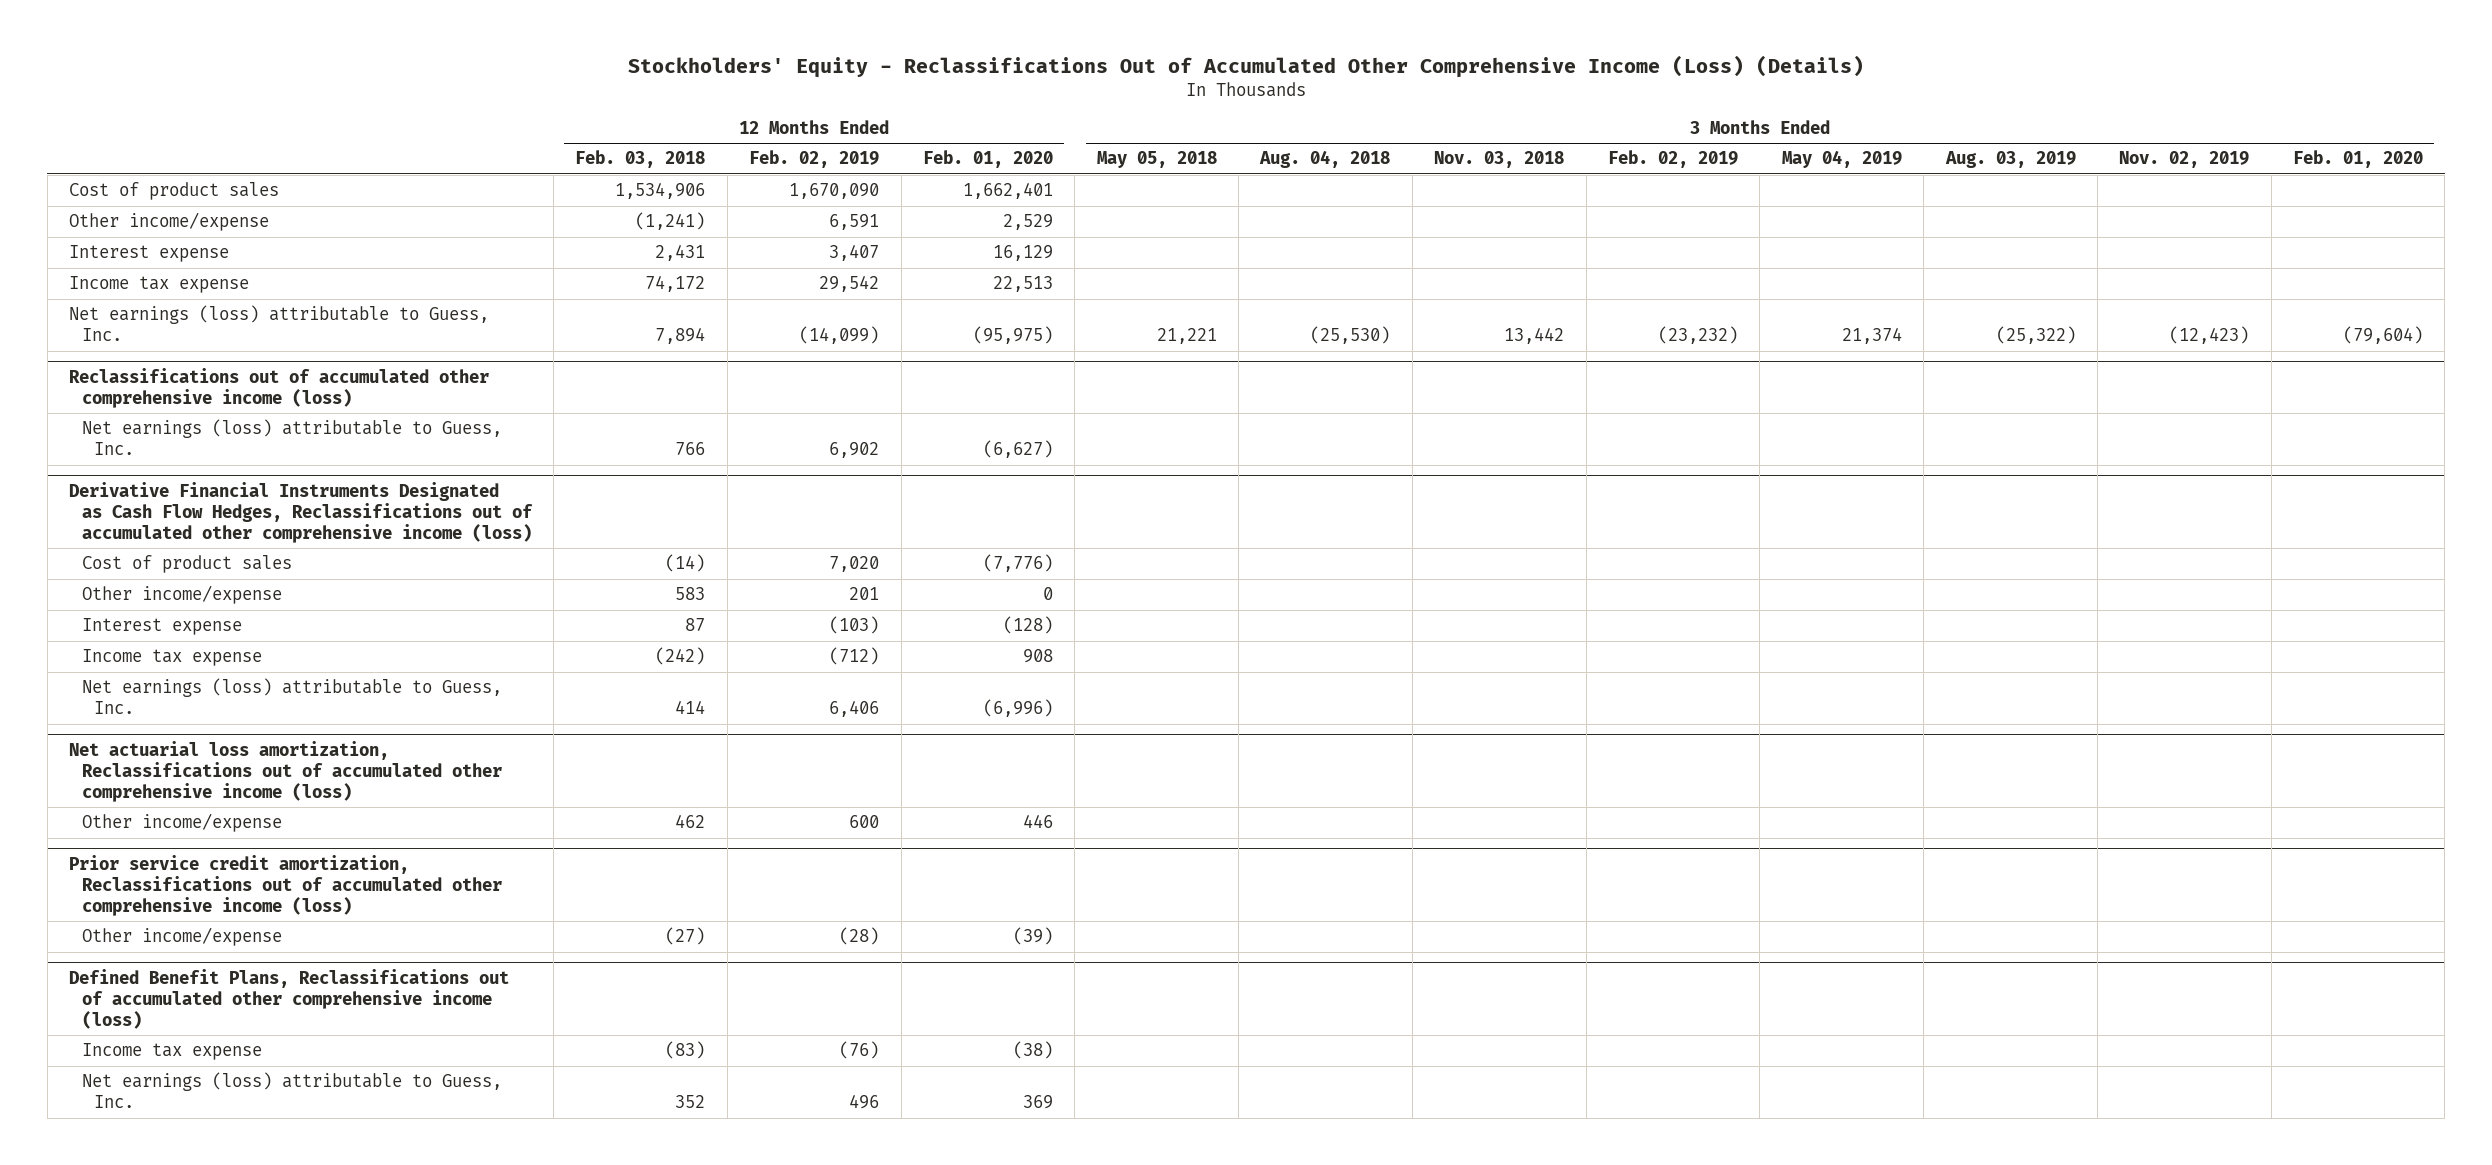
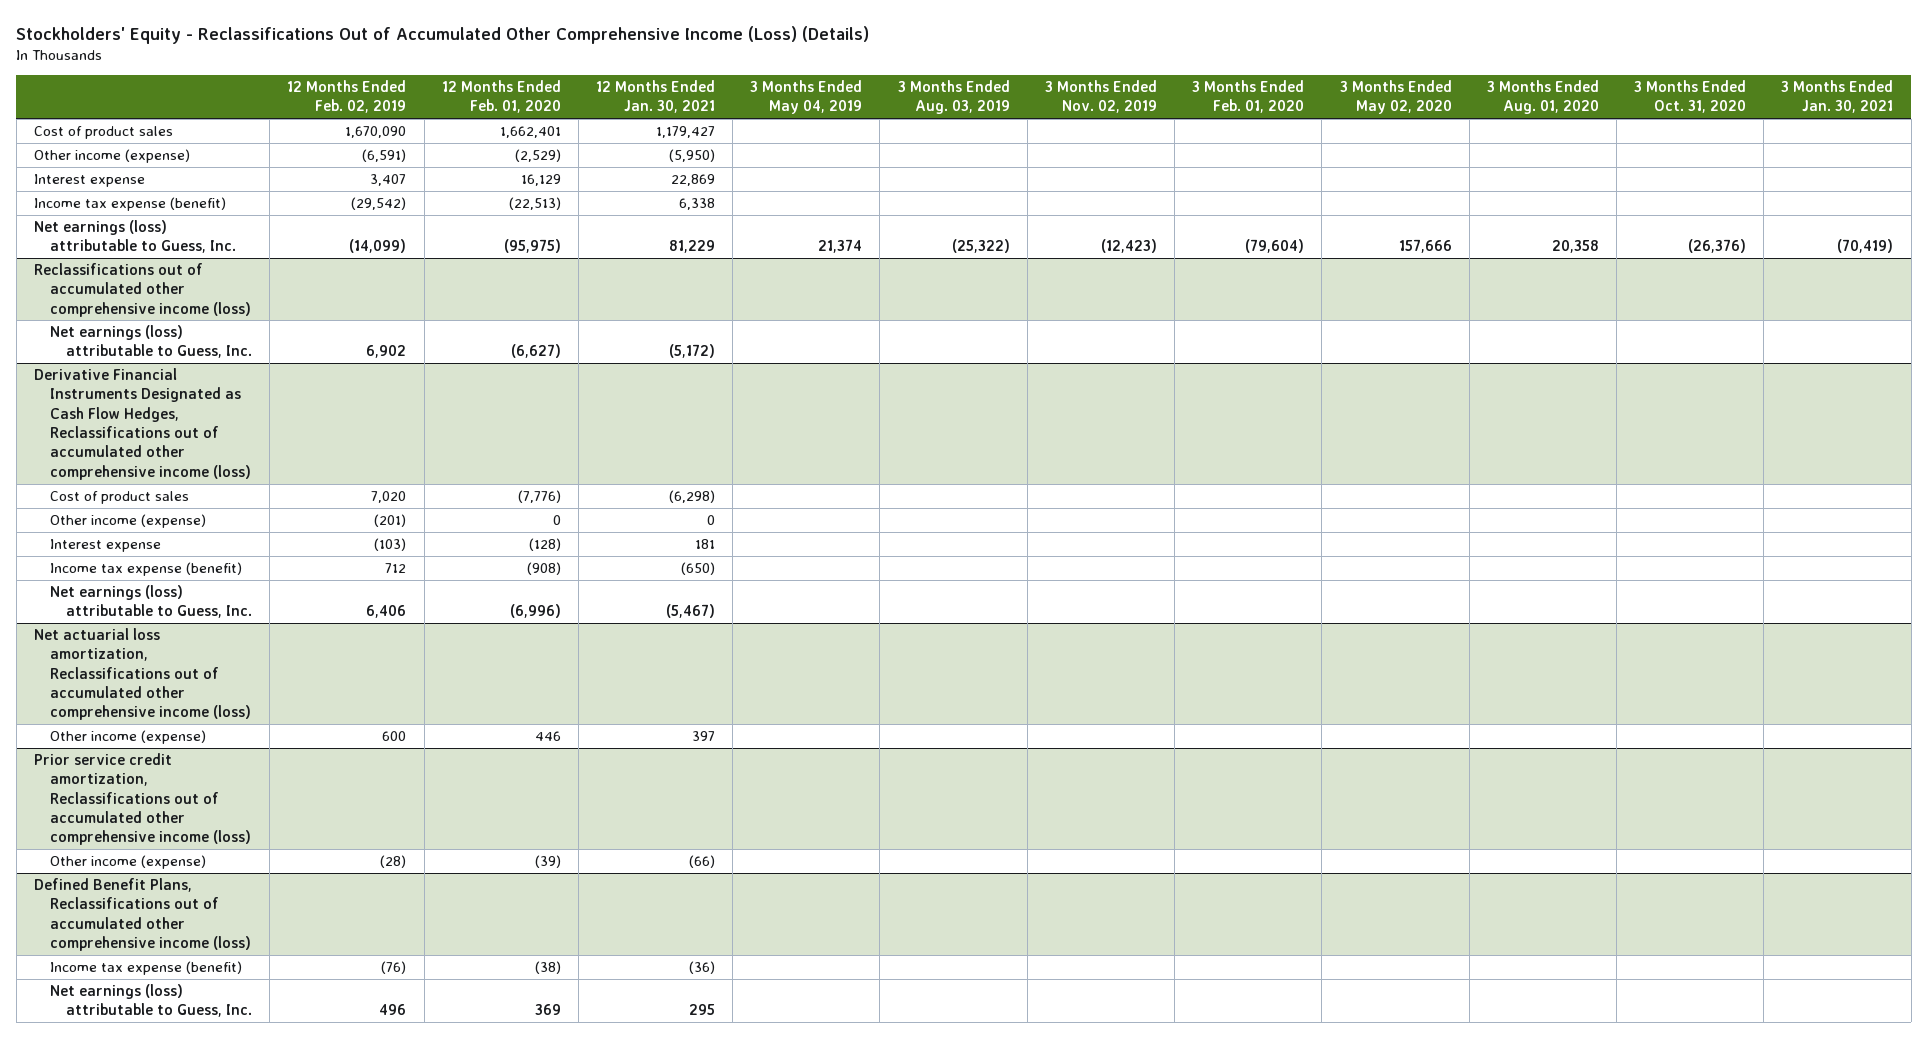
[575,150,706,169] Feb. 03, 2018 -> none
[1096,151,1217,169] May 05, 2018 -> none
[1259,150,1391,169] Aug. 04, 2018 -> none
[1434,151,1565,169] Nov. 03, 2018 -> none
[1608,150,1739,169] Feb. 02, 2019 -> none
none -> [596,79,716,114] 12 Months Ended Jan. 30, 2021
none -> [1339,79,1452,115] 3 Months Ended May 02, 2020
none -> [1486,79,1599,115] 3 Months Ended Aug. 01, 2020
none -> [1634,79,1747,114] 3 Months Ended Oct. 31, 2020
none -> [1781,79,1894,114] 3 Months Ended Jan. 30, 2021
[69,212,270,232] Other income/expense -> [33,148,190,163] Other income (expense)
[829,214,880,231] 6,591 -> [362,148,407,162] (6,591)
[1002,214,1053,231] 2,529 -> [514,148,561,162] (2,529)
[69,276,250,294] Income tax expense -> [33,196,226,211] Income tax expense (benefit)
[819,275,880,293] 29,542 -> [351,196,407,210] (29,542)
[992,276,1053,293] 22,513 -> [508,196,561,210] (22,513)
[81,585,282,605] Other income/expense -> [50,513,207,528] Other income (expense)
[849,587,880,601] 201 -> [374,513,407,527] (201)
[81,649,262,667] Income tax expense -> [50,561,243,576] Income tax expense (benefit)
[829,647,880,666] (712) -> [385,562,407,573] 712
[1022,649,1053,664] 908 -> [526,561,561,575] (908)
[81,813,282,833] Other income/expense -> [50,729,207,744] Other income (expense)
[81,927,282,947] Other income/expense -> [50,854,207,869] Other income (expense)
[81,1043,262,1061] Income tax expense -> [50,960,243,975] Income tax expense (benefit)

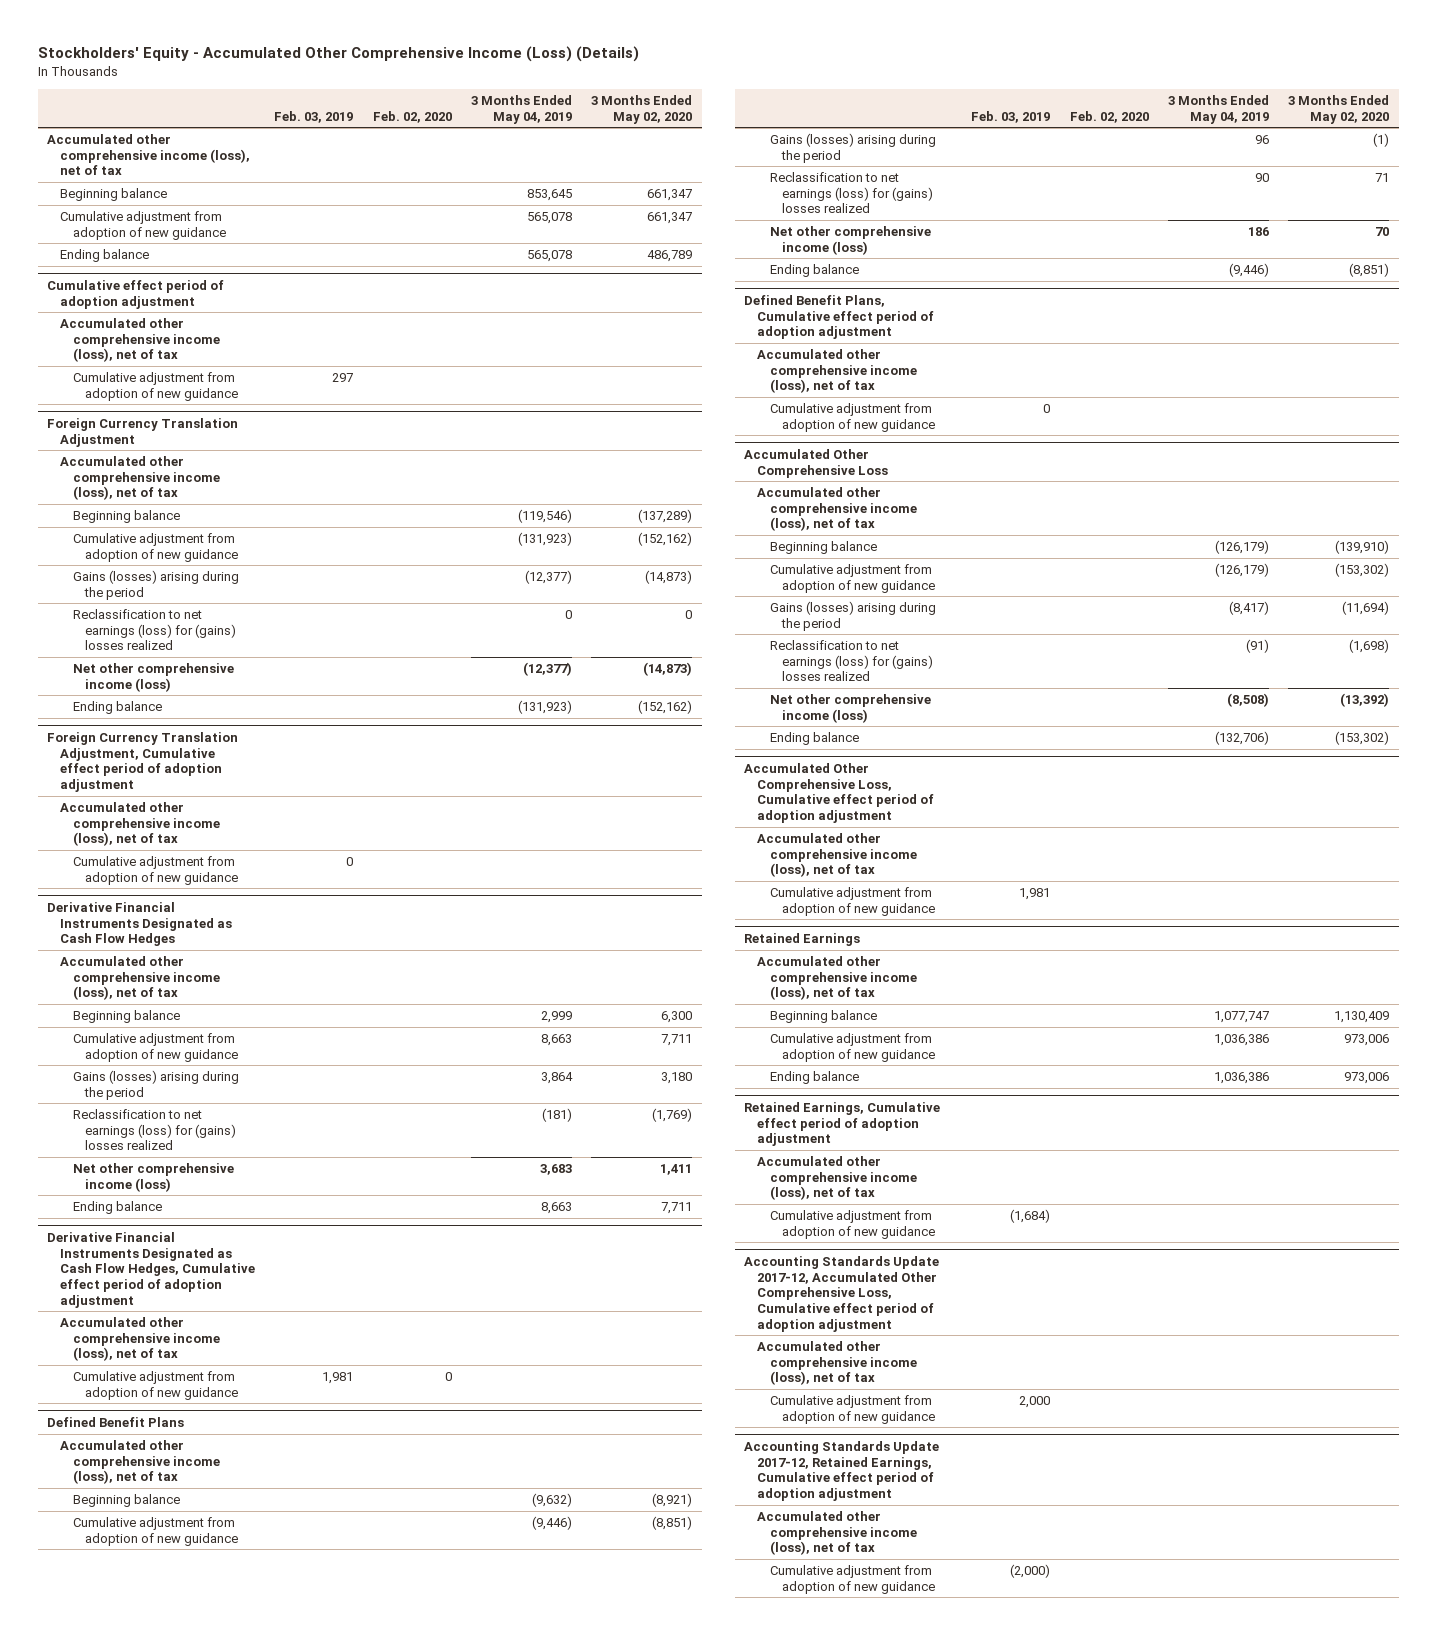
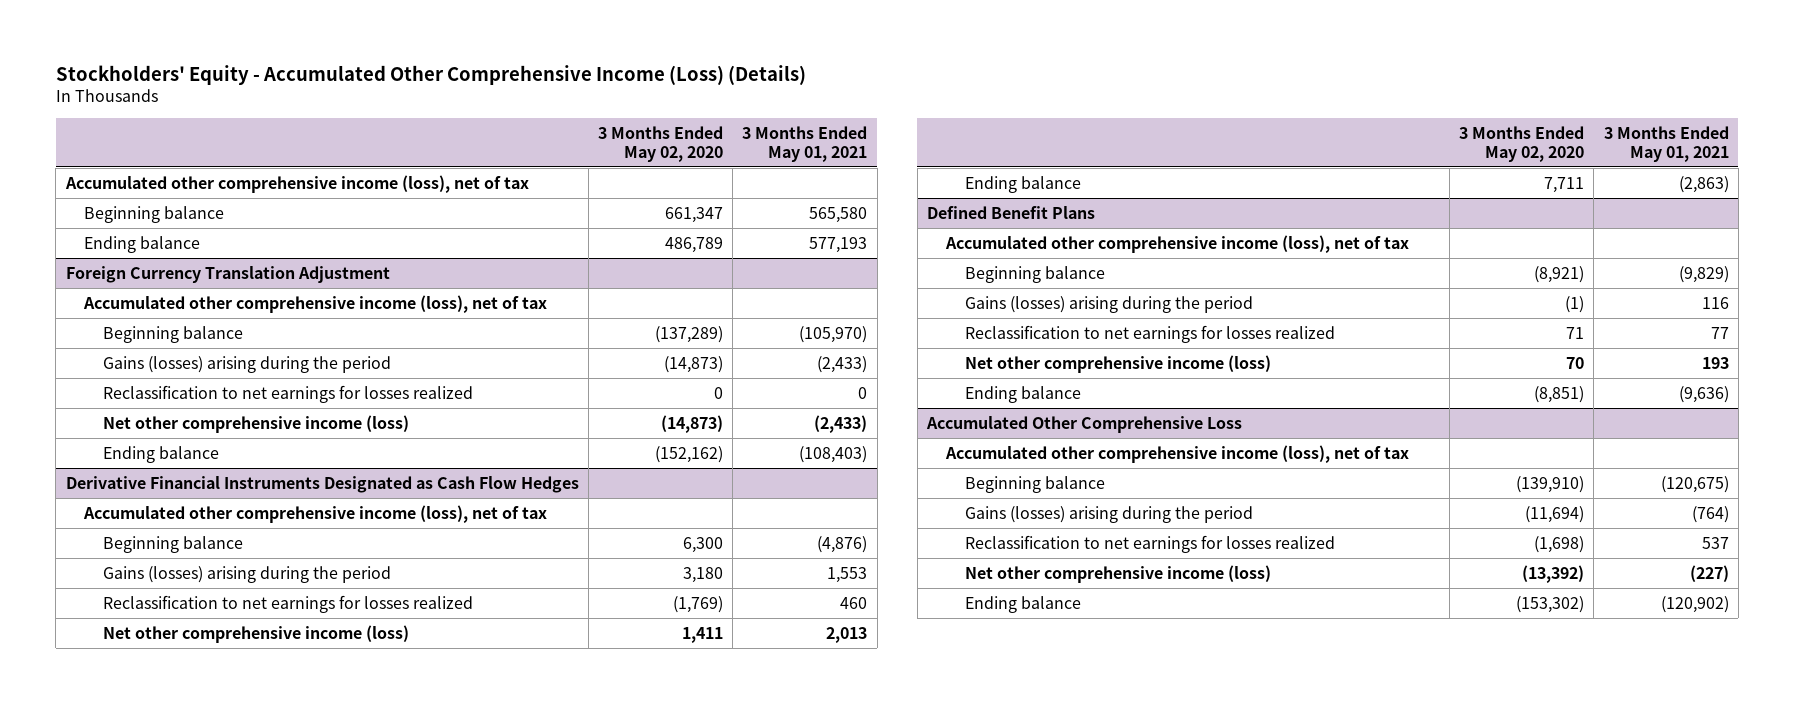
[274,110,354,123] Feb. 03, 2019 -> none
[372,110,452,123] Feb. 02, 2020 -> none
[470,94,572,124] 3 Months Ended May 04, 2019 -> none
none -> [742,126,868,162] 3 Months Ended May 01, 2021
[59,211,226,240] Cumulative adjustment from adoption of new guidance -> none
[47,279,225,309] Cumulative effect period of adoption adjustment -> none
[59,318,220,363] Accumulated other comprehensive income (loss), net of tax -> none
[72,372,239,401] Cumulative adjustment from adoption of new guidance -> none
[72,533,239,562] Cumulative adjustment from adoption of new guidance -> none
[72,609,237,651] Reclassification to net earnings (loss) for (gains) losses realized -> [103,384,474,403] Reclassification to net earnings for losses realized
[47,731,239,792] Foreign Currency Translation Adjustment, Cumulative effect period of adoption adjustment -> none
[59,802,220,847] Accumulated other comprehensive income (loss), net of tax -> none
[72,856,239,885] Cumulative adjustment from adoption of new guidance -> none
[72,1033,239,1062] Cumulative adjustment from adoption of new guidance -> none
[72,1109,237,1151] Reclassification to net earnings (loss) for (gains) losses realized -> [103,594,474,613] Reclassification to net earnings for losses realized
[47,1231,255,1308] Derivative Financial Instruments Designated as Cash Flow Hedges, Cumulative effect period of adoption adjustment -> none
[59,1317,220,1362] Accumulated other comprehensive income (loss), net of tax -> none
[72,1371,239,1400] Cumulative adjustment from adoption of new guidance -> none
[72,1517,239,1546] Cumulative adjustment from adoption of new guidance -> none
[769,172,934,214] Reclassification to net earnings (loss) for (gains) losses realized -> [964,324,1335,343] Reclassification to net earnings for losses realized
[744,294,935,340] Defined Benefit Plans, Cumulative effect period of adoption adjustment -> none
[757,349,917,394] Accumulated other comprehensive income (loss), net of tax -> none
[769,403,936,432] Cumulative adjustment from adoption of new guidance -> none
[769,564,936,593] Cumulative adjustment from adoption of new guidance -> none
[769,640,934,682] Reclassification to net earnings (loss) for (gains) losses realized -> [964,534,1335,553] Reclassification to net earnings for losses realized
[744,762,935,823] Accumulated Other Comprehensive Loss, Cumulative effect period of adoption adjustment -> none
[757,833,917,878] Accumulated other comprehensive income (loss), net of tax -> none
[769,887,936,916] Cumulative adjustment from adoption of new guidance -> none
[744,932,861,946] Retained Earnings -> none
[757,956,917,1001] Accumulated other comprehensive income (loss), net of tax -> none
[769,1010,877,1024] Beginning balance -> none
[769,1033,936,1062] Cumulative adjustment from adoption of new guidance -> none
[769,1071,859,1085] Ending balance -> none
[744,1101,941,1147] Retained Earnings, Cumulative effect period of adoption adjustment -> none
[757,1156,917,1201] Accumulated other comprehensive income (loss), net of tax -> none
[769,1210,936,1239] Cumulative adjustment from adoption of new guidance -> none
[744,1255,940,1332] Accounting Standards Update 2017-12, Accumulated Other Comprehensive Loss, Cumulative effect period of adoption adjustment -> none
[757,1341,917,1386] Accumulated other comprehensive income (loss), net of tax -> none
[769,1395,936,1424] Cumulative adjustment from adoption of new guidance -> none
[744,1440,940,1501] Accounting Standards Update 2017-12, Retained Earnings, Cumulative effect period of adoption adjustment -> none
[757,1511,917,1556] Accumulated other comprehensive income (loss), net of tax -> none
[769,1565,936,1594] Cumulative adjustment from adoption of new guidance -> none

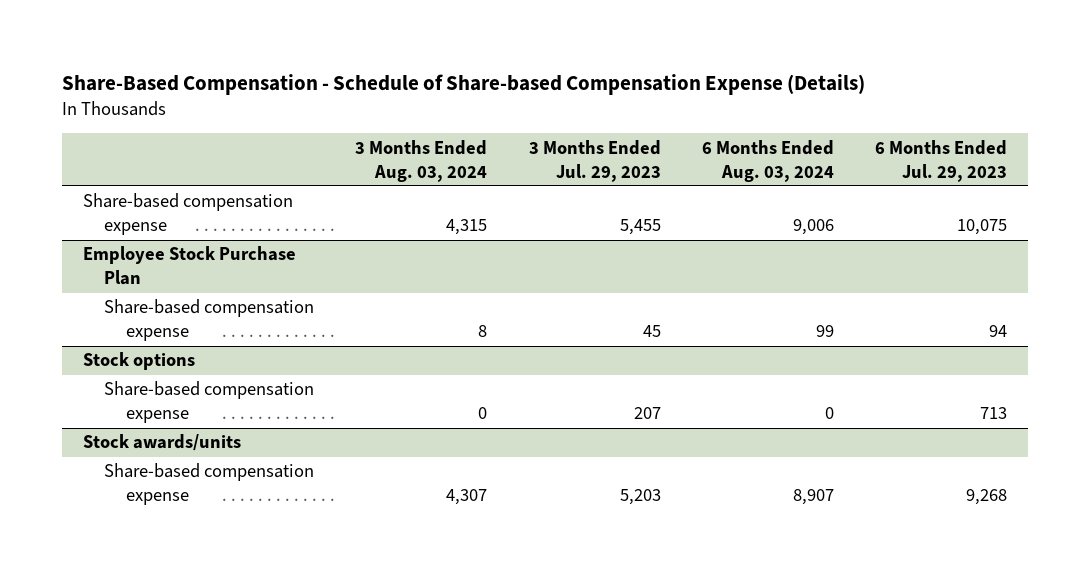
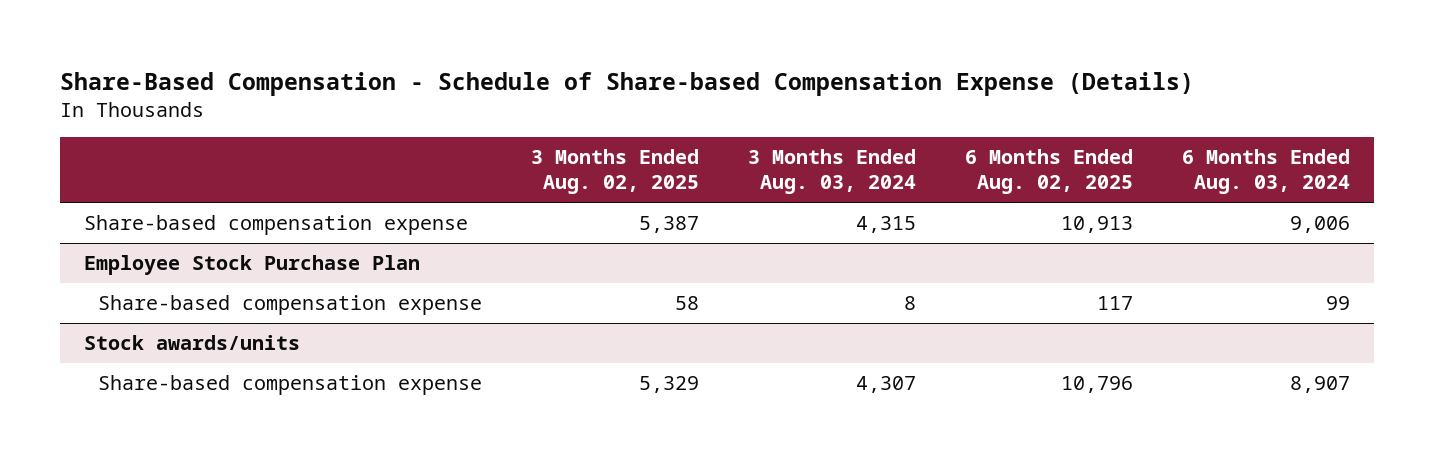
[528,139,661,182] 3 Months Ended Jul. 29, 2023 -> none
[874,139,1007,182] 6 Months Ended Jul. 29, 2023 -> none
none -> [531,149,700,195] 3 Months Ended Aug. 02, 2025
none -> [965,149,1134,195] 6 Months Ended Aug. 02, 2025
[82,352,195,371] Stock options -> none
[104,381,315,424] Share-based compensation expense -> none

